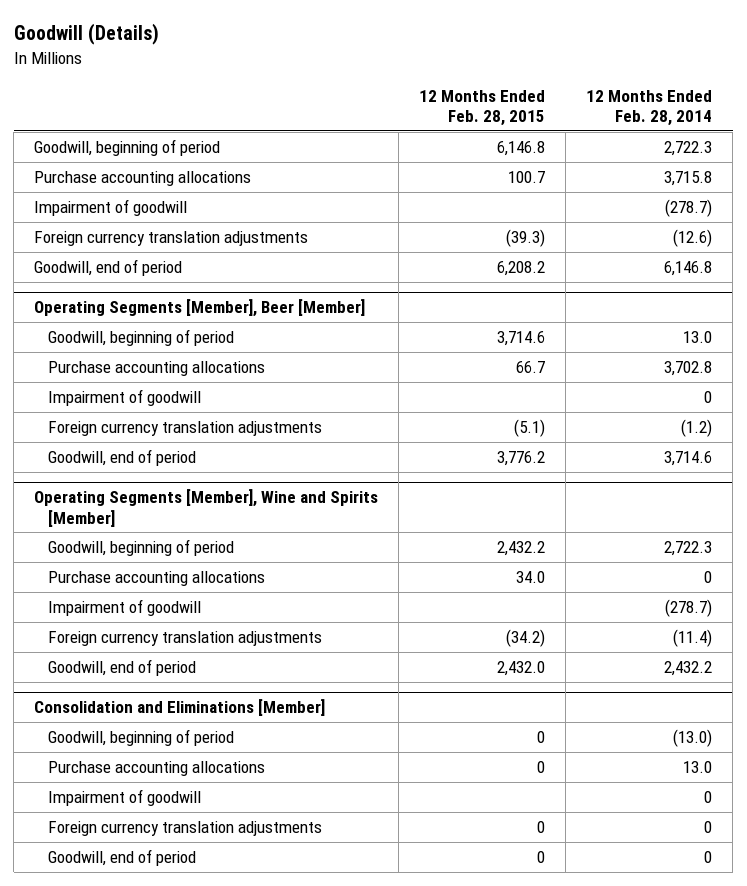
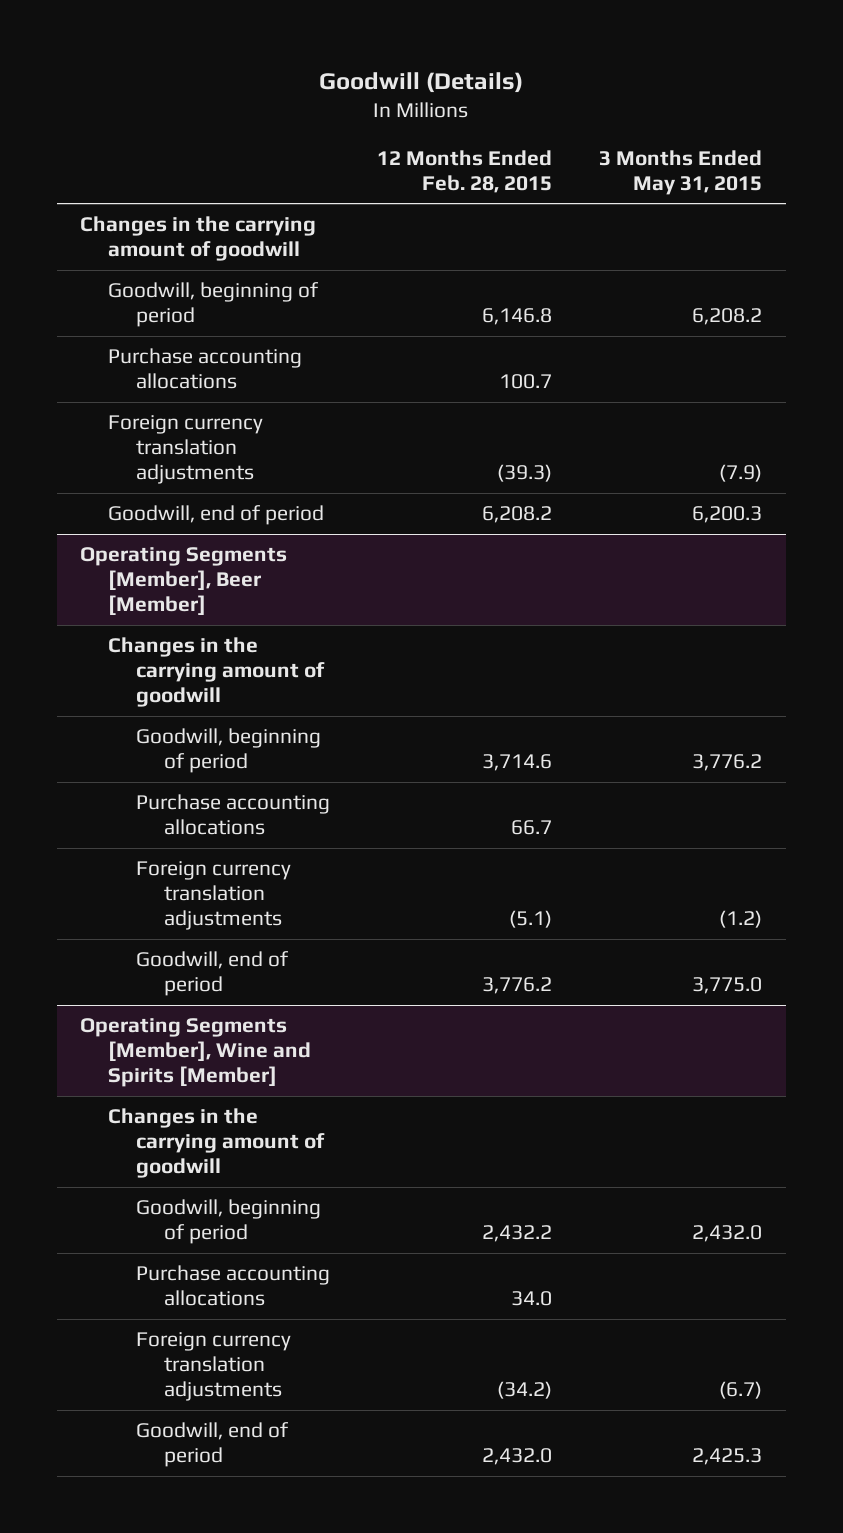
[586,89,713,127] 12 Months Ended Feb. 28, 2014 -> none
none -> [599,149,763,195] 3 Months Ended May 31, 2015
none -> [80,216,317,262] Changes in the carrying amount of goodwill
[34,198,188,216] Impairment of goodwill -> none
none -> [108,637,326,708] Changes in the carrying amount of goodwill
[47,388,201,406] Impairment of goodwill -> none
none -> [108,1108,326,1179] Changes in the carrying amount of goodwill
[47,598,201,616] Impairment of goodwill -> none
[34,699,326,717] Consolidation and Eliminations [Member] -> none
[47,728,234,746] Goodwill, beginning of period -> none
[47,760,265,776] Purchase accounting allocations -> none
[47,788,201,806] Impairment of goodwill -> none
[47,820,322,836] Foreign currency translation adjustments -> none
[47,848,196,866] Goodwill, end of period -> none

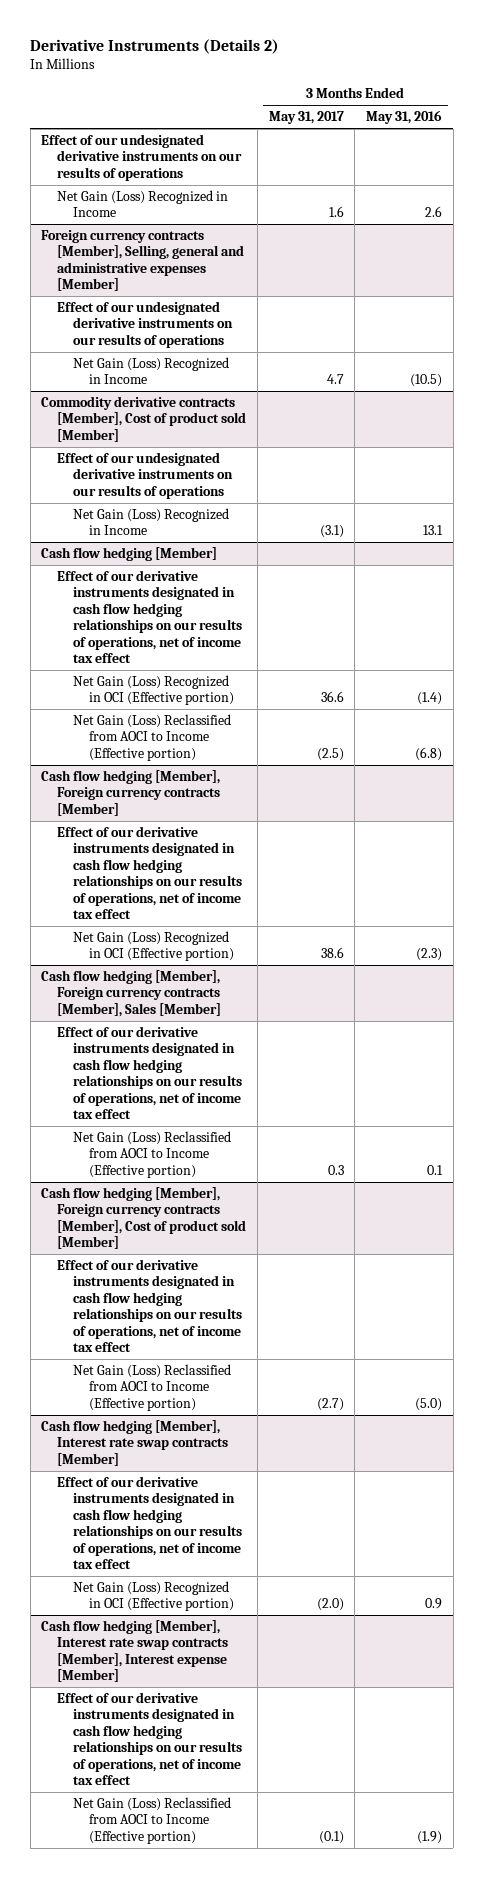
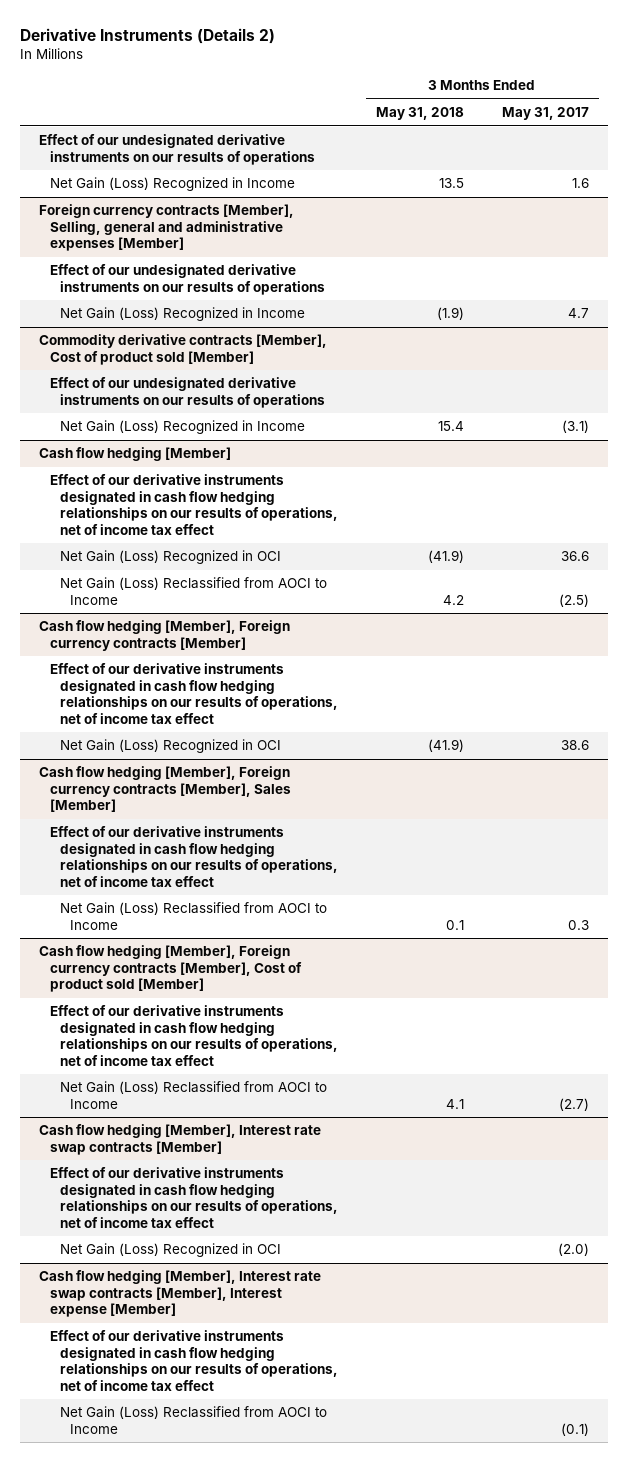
[366,110,443,125] May 31, 2016 -> none
none -> [375,107,464,121] May 31, 2018
[73,675,235,706] Net Gain (Loss) Recognized in OCI (Effective portion) -> [59,550,281,565] Net Gain (Loss) Recognized in OCI
[73,714,232,761] Net Gain (Loss) Reclassified from AOCI to Income (Effective portion) -> [59,577,327,605] Net Gain (Loss) Reclassified from AOCI to Income
[73,931,235,962] Net Gain (Loss) Recognized in OCI (Effective portion) -> [59,739,281,754] Net Gain (Loss) Recognized in OCI
[73,1131,232,1178] Net Gain (Loss) Reclassified from AOCI to Income (Effective portion) -> [59,902,327,930] Net Gain (Loss) Reclassified from AOCI to Income
[73,1364,232,1411] Net Gain (Loss) Reclassified from AOCI to Income (Effective portion) -> [59,1081,327,1109] Net Gain (Loss) Reclassified from AOCI to Income
[73,1581,235,1612] Net Gain (Loss) Recognized in OCI (Effective portion) -> [59,1243,281,1258] Net Gain (Loss) Recognized in OCI
[73,1797,232,1844] Net Gain (Loss) Reclassified from AOCI to Income (Effective portion) -> [59,1406,327,1434] Net Gain (Loss) Reclassified from AOCI to Income

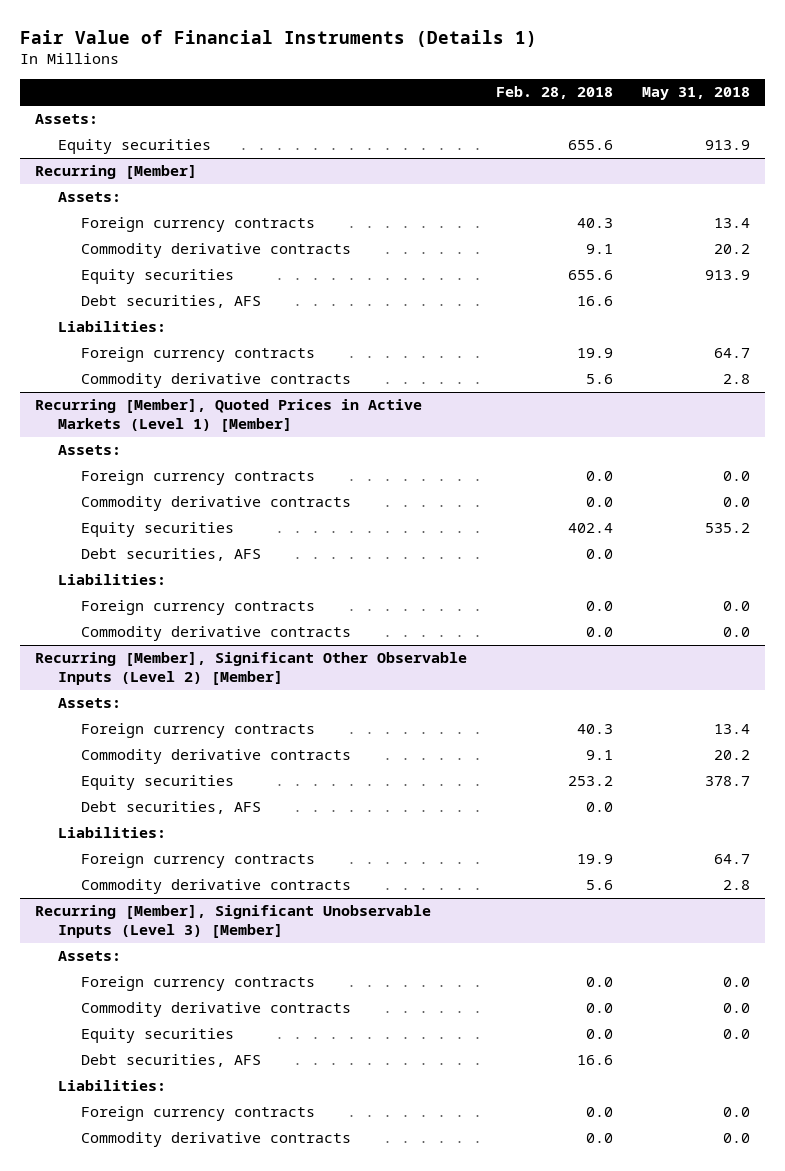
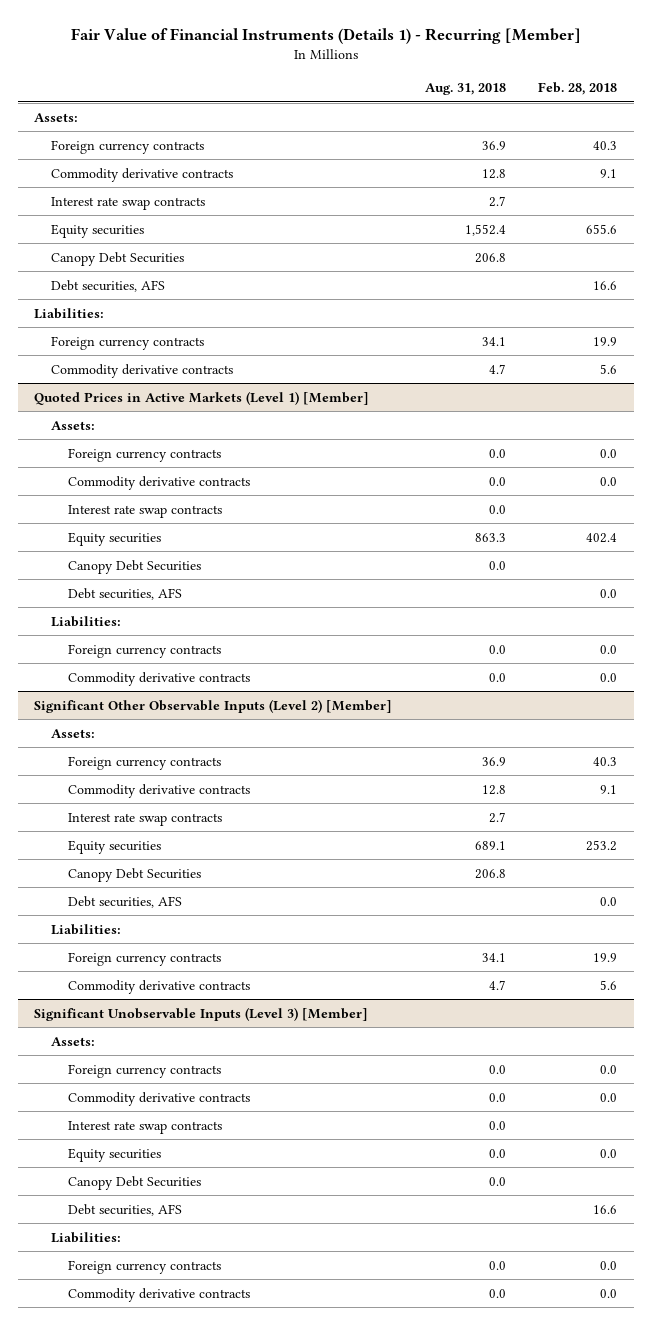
[20,29,538,47] Fair Value of Financial Instruments (Details 1) -> [70,28,581,45] Fair Value of Financial Instruments (Details 1) - Recurring [Member]
[642,87,751,101] May 31, 2018 -> none
none -> [424,83,506,96] Aug. 31, 2018
[57,139,211,155] Equity securities -> none
[34,165,197,180] Recurring [Member] -> none
[57,192,121,203] Assets: -> none
none -> [51,196,206,210] Interest rate swap contracts
none -> [51,251,185,266] Canopy Debt Securities
[34,399,422,432] Recurring [Member], Quoted Prices in Active Markets (Level 1) [Member] -> [34,390,370,405] Quoted Prices in Active Markets (Level 1) [Member]
none -> [67,504,222,518] Interest rate swap contracts
none -> [67,559,201,574] Canopy Debt Securities
[34,652,467,685] Recurring [Member], Significant Other Observable Inputs (Level 2) [Member] -> [34,698,393,713] Significant Other Observable Inputs (Level 2) [Member]
none -> [67,812,222,826] Interest rate swap contracts
none -> [67,867,201,882] Canopy Debt Securities
[34,905,431,938] Recurring [Member], Significant Unobservable Inputs (Level 3) [Member] -> [34,1006,369,1021] Significant Unobservable Inputs (Level 3) [Member]
none -> [67,1120,222,1134] Interest rate swap contracts
none -> [67,1175,201,1190] Canopy Debt Securities

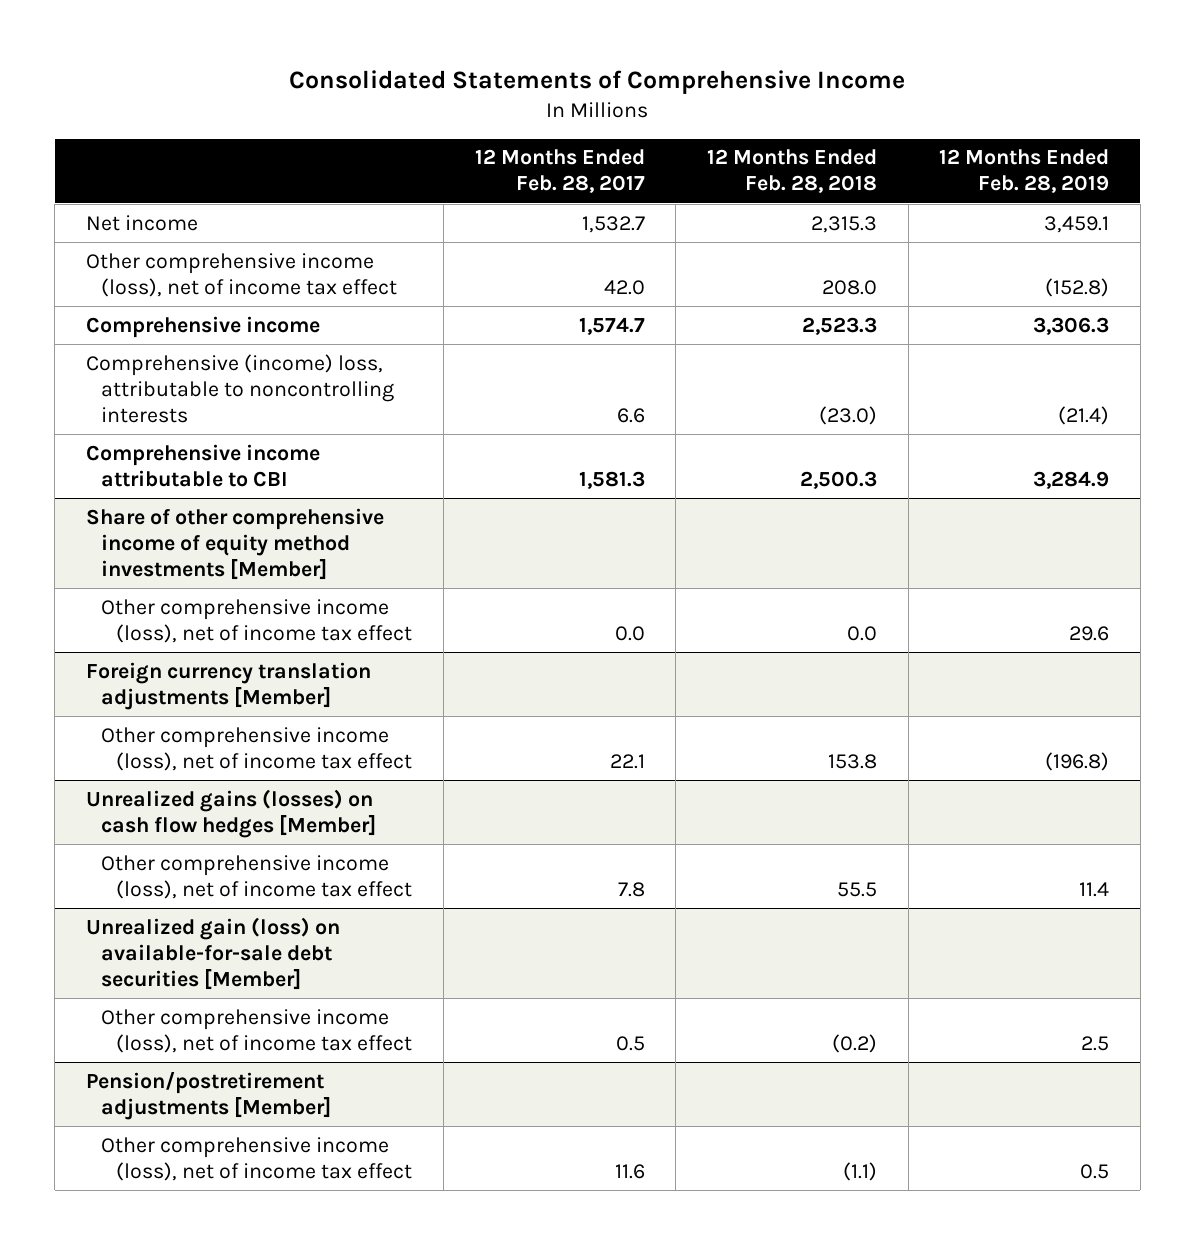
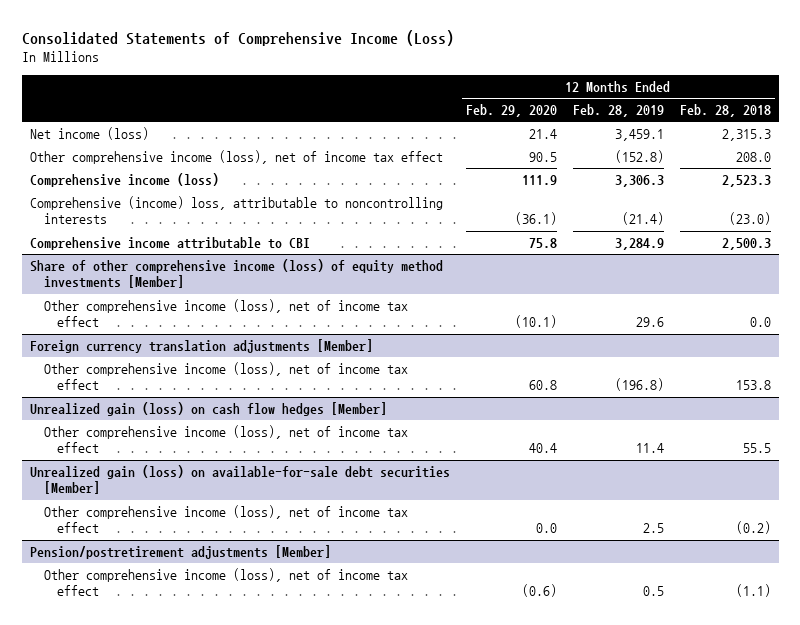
[289,69,906,94] Consolidated Statements of Comprehensive Income -> [21,29,454,46] Consolidated Statements of Comprehensive Income (Loss)
[474,149,645,194] 12 Months Ended Feb. 28, 2017 -> none
none -> [465,104,557,118] Feb. 29, 2020
[85,214,198,231] Net income -> [29,126,149,140] Net income (loss)
[85,315,320,338] Comprehensive income -> [29,172,219,187] Comprehensive income (loss)
[85,507,384,580] Share of other comprehensive income of equity method investments [Member] -> [29,258,443,289] Share of other comprehensive income (loss) of equity method investments [Member]
[85,788,376,838] Unrealized gains (losses) on cash flow hedges [Member] -> [29,401,387,416] Unrealized gain (loss) on cash flow hedges [Member]

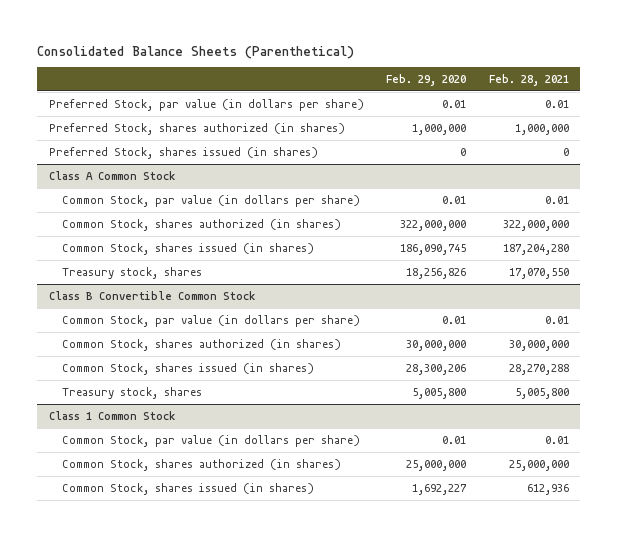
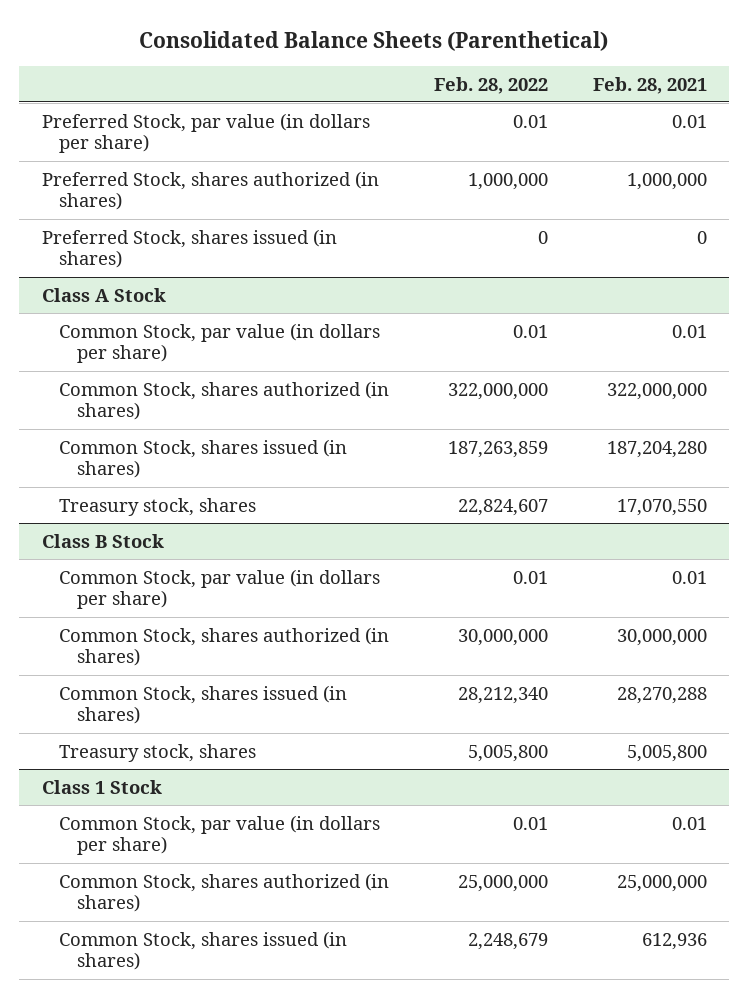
[386,74,467,87] Feb. 29, 2020 -> none
none -> [434,76,549,94] Feb. 28, 2022
[48,170,175,180] Class A Common Stock -> [41,287,166,302] Class A Stock
[48,290,255,300] Class B Convertible Common Stock -> [41,533,164,548] Class B Stock
[48,410,175,420] Class 1 Common Stock -> [41,779,162,794] Class 1 Stock

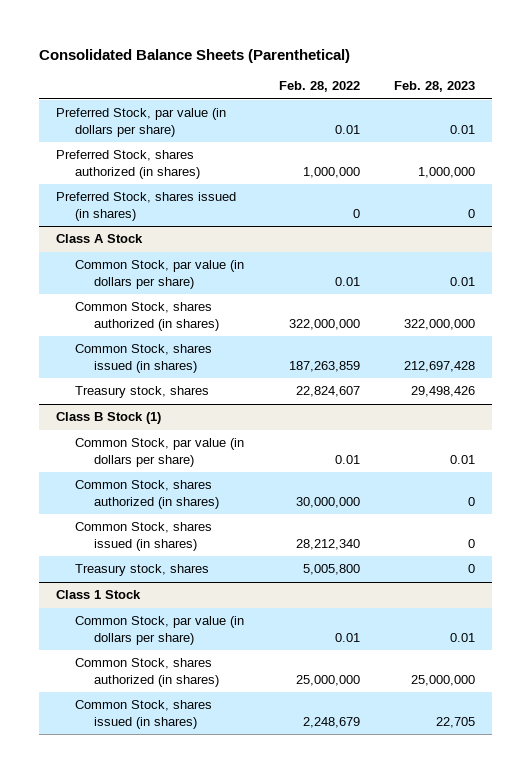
[592,76,707,94] Feb. 28, 2021 -> none
none -> [393,81,475,93] Feb. 28, 2023
[41,533,164,548] Class B Stock -> [56,412,162,425] Class B Stock (1)

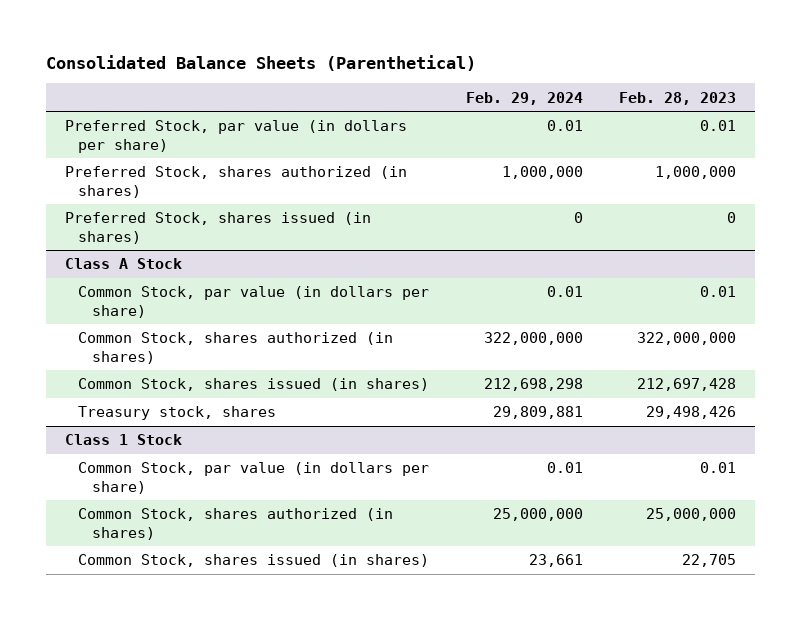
[278,81,360,93] Feb. 28, 2022 -> none
none -> [465,91,583,105] Feb. 29, 2024
[56,412,162,425] Class B Stock (1) -> none
[75,438,245,467] Common Stock, par value (in dollars per share) -> none
[75,480,220,509] Common Stock, shares authorized (in shares) -> none
[75,522,213,551] Common Stock, shares issued (in shares) -> none
[75,564,210,577] Treasury stock, shares -> none

